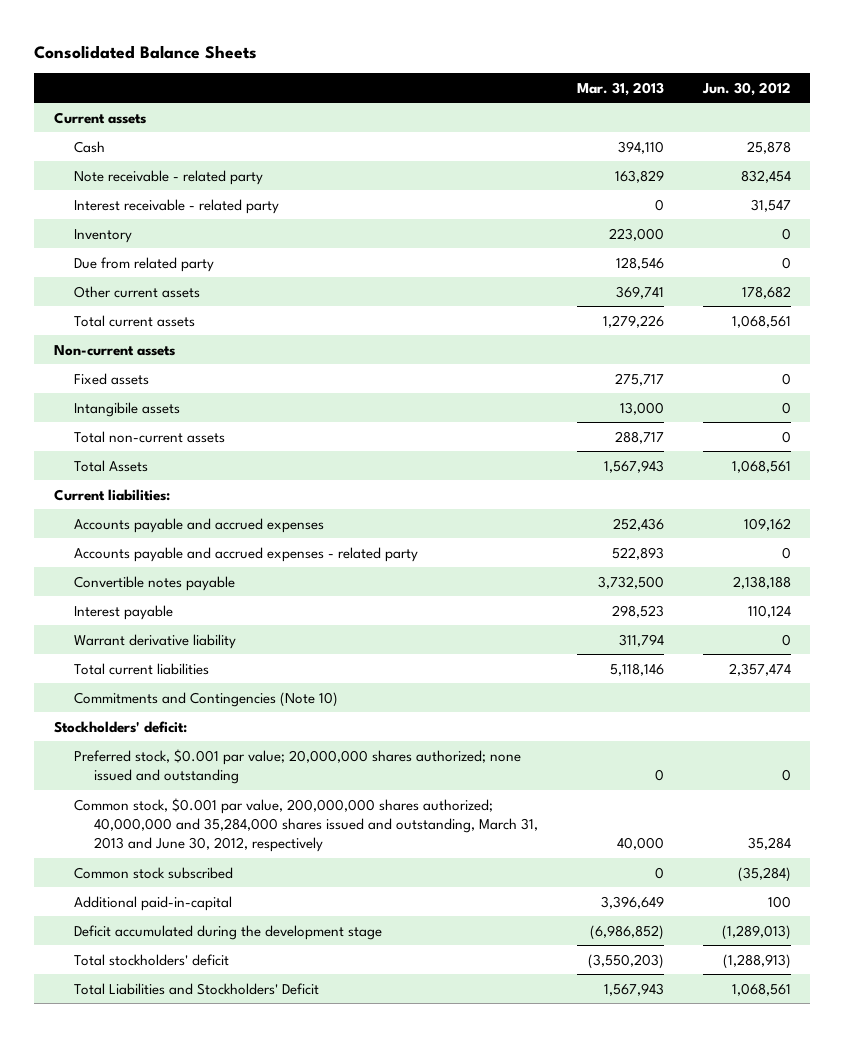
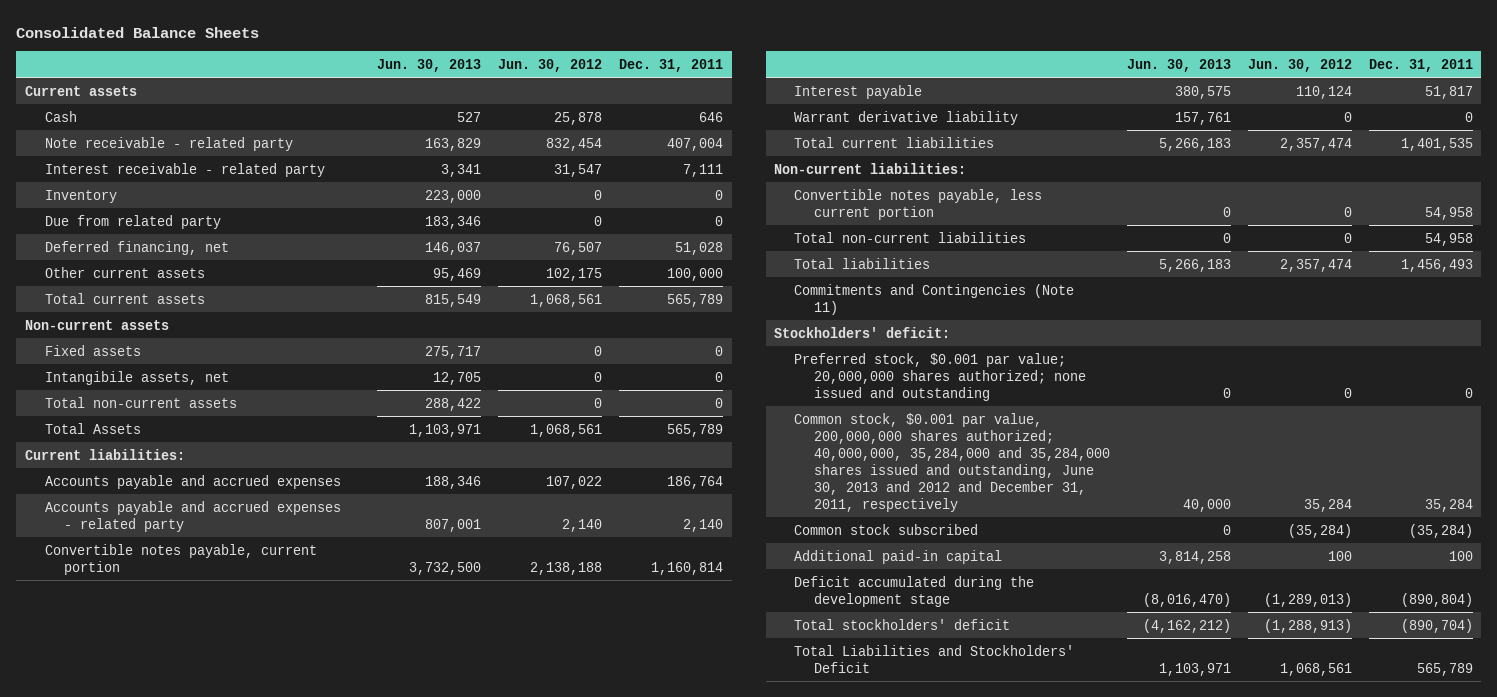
[577,81,665,96] Mar. 31, 2013 -> none
none -> [377,58,482,72] Jun. 30, 2013
none -> [619,58,724,72] Dec. 31, 2011
none -> [44,240,229,255] Deferred financing, net
[742,285,792,299] 178,682 -> [546,267,603,281] 102,175
[73,401,180,417] Intangibile assets -> [44,370,229,385] Intangibile assets, net
[744,517,792,531] 109,162 -> [546,475,603,489] 107,022
[782,546,792,559] 0 -> [562,518,603,532] 2,140
[73,575,235,591] Convertible notes payable -> [44,543,317,575] Convertible notes payable, current portion
none -> [774,162,967,174] Non-current liabilities:
none -> [794,188,1043,220] Convertible notes payable, less current portion
none -> [794,231,1027,243] Total non-current liabilities
none -> [794,257,931,269] Total liabilities
[73,691,338,707] Commitments and Contingencies (Note 10) -> [794,283,1075,315] Commitments and Contingencies (Note 11)
[73,797,539,853] Common stock, $0.001 par value, 200,000,000 shares authorized; 40,000,000 and 35,284,000 shares issued and outstanding, March 31, 2013 and June 30, 2012, respectively -> [794,412,1110,512] Common stock, $0.001 par value, 200,000,000 shares authorized; 40,000,000, 35,284,000 and 35,284,000 shares issued and outstanding, June 30, 2013 and 2012 and December 31, 2011, respectively
[73,895,232,911] Additional paid-in-capital -> [794,549,1003,564] Additional paid-in capital

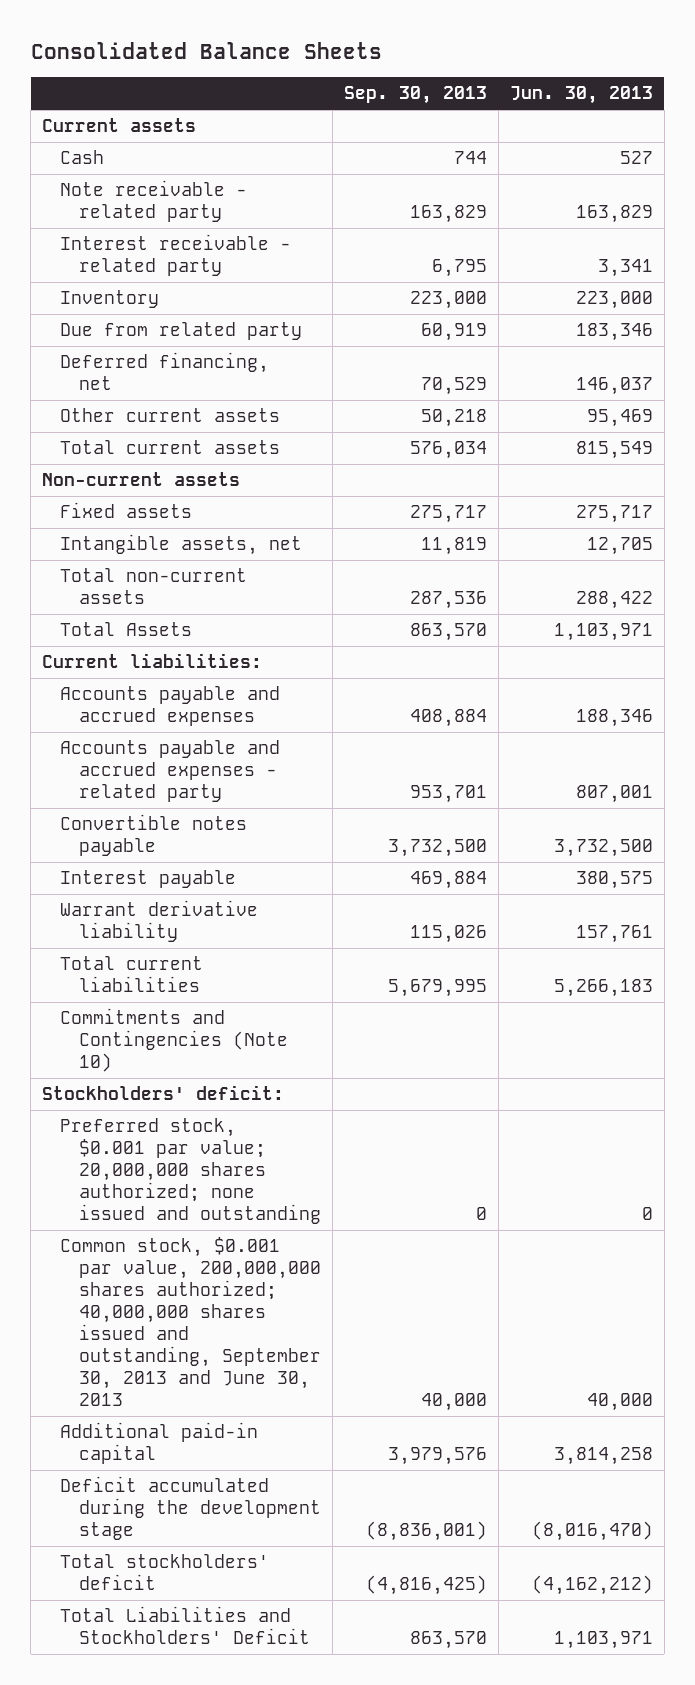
[498,58,603,72] Jun. 30, 2012 -> none
[619,58,724,72] Dec. 31, 2011 -> none
none -> [343,86,487,105] Sep. 30, 2013
[44,370,229,385] Intangibile assets, net -> [60,534,303,556] Intangible assets, net
[44,543,317,575] Convertible notes payable, current portion -> [60,814,248,857] Convertible notes payable
[774,162,967,174] Non-current liabilities: -> none
[794,188,1043,220] Convertible notes payable, less current portion -> none
[794,231,1027,243] Total non-current liabilities -> none
[794,257,931,269] Total liabilities -> none
[794,283,1075,315] Commitments and Contingencies (Note 11) -> [60,1008,288,1073] Commitments and Contingencies (Note 10)
[794,523,979,535] Common stock subscribed -> none
[794,412,1110,512] Common stock, $0.001 par value, 200,000,000 shares authorized; 40,000,000, 35,284,000 and 35,284,000 shares issued and outstanding, June 30, 2013 and 2012 and December 31, 2011, respectively -> [60,1237,321,1407] Common stock, $0.001 par value, 200,000,000 shares authorized; 40,000,000 shares issued and outstanding, September 30, 2013 and June 30, 2013

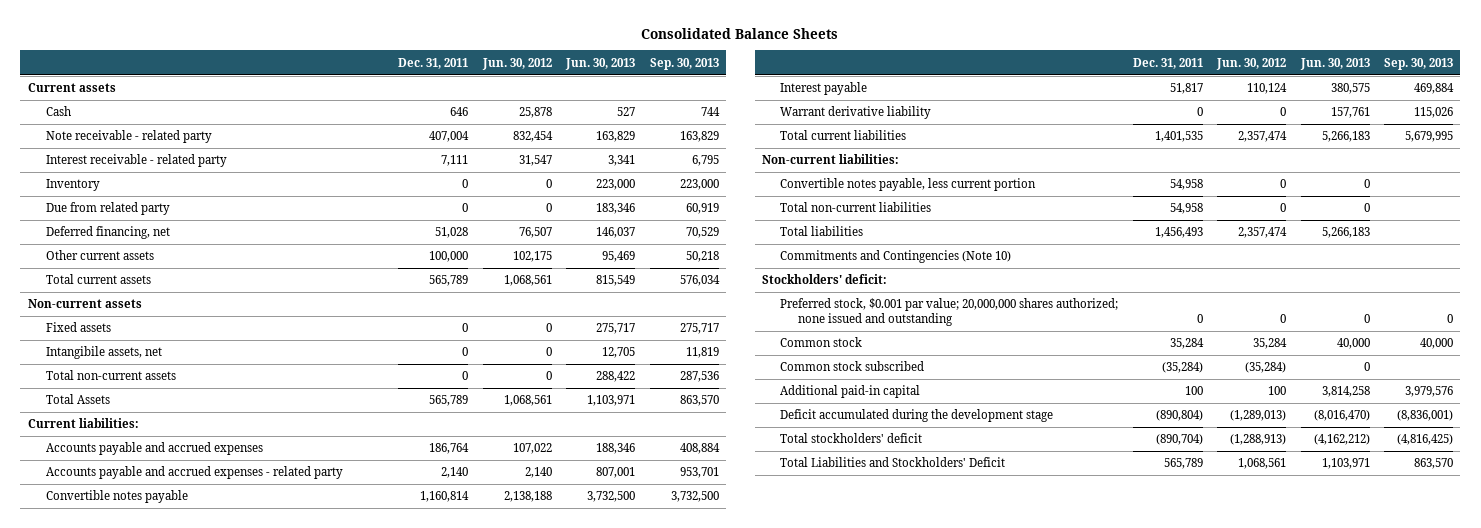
none -> [398,57,469,69] Dec. 31, 2011
none -> [481,57,552,70] Jun. 30, 2012
[60,534,303,556] Intangible assets, net -> [45,346,162,360] Intangibile assets, net
none -> [762,154,900,165] Non-current liabilities:
none -> [780,178,1037,192] Convertible notes payable, less current portion
none -> [780,202,932,213] Total non-current liabilities
none -> [780,226,864,237] Total liabilities
[60,1237,321,1407] Common stock, $0.001 par value, 200,000,000 shares authorized; 40,000,000 shares issued and outstanding, September 30, 2013 and June 30, 2013 -> [780,337,863,348] Common stock
none -> [780,361,925,372] Common stock subscribed

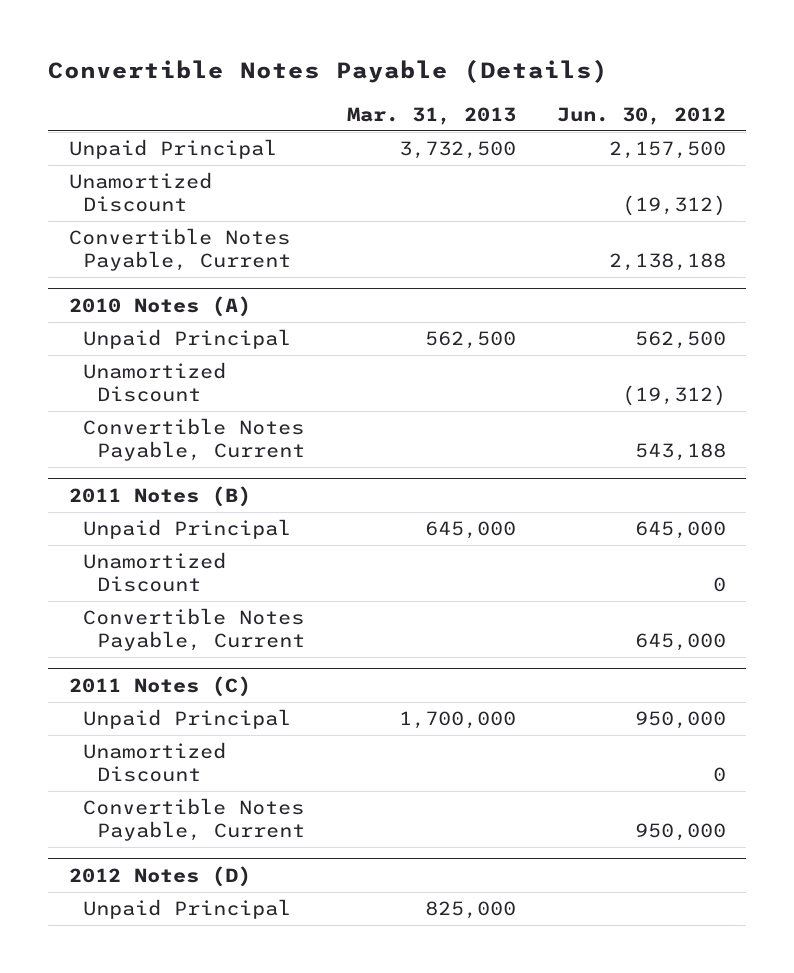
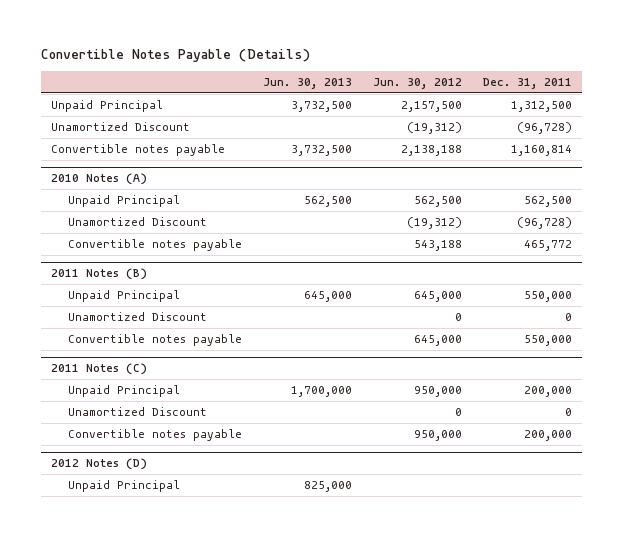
[346,106,516,125] Mar. 31, 2013 -> none
none -> [263,78,353,90] Jun. 30, 2013
none -> [482,78,572,90] Dec. 31, 2011
[68,228,292,272] Convertible Notes Payable, Current -> [51,143,226,156] Convertible notes payable
[83,418,306,462] Convertible Notes Payable, Current -> [68,238,243,251] Convertible notes payable
[83,608,306,652] Convertible Notes Payable, Current -> [68,333,243,346] Convertible notes payable
[83,798,306,842] Convertible Notes Payable, Current -> [68,428,243,441] Convertible notes payable

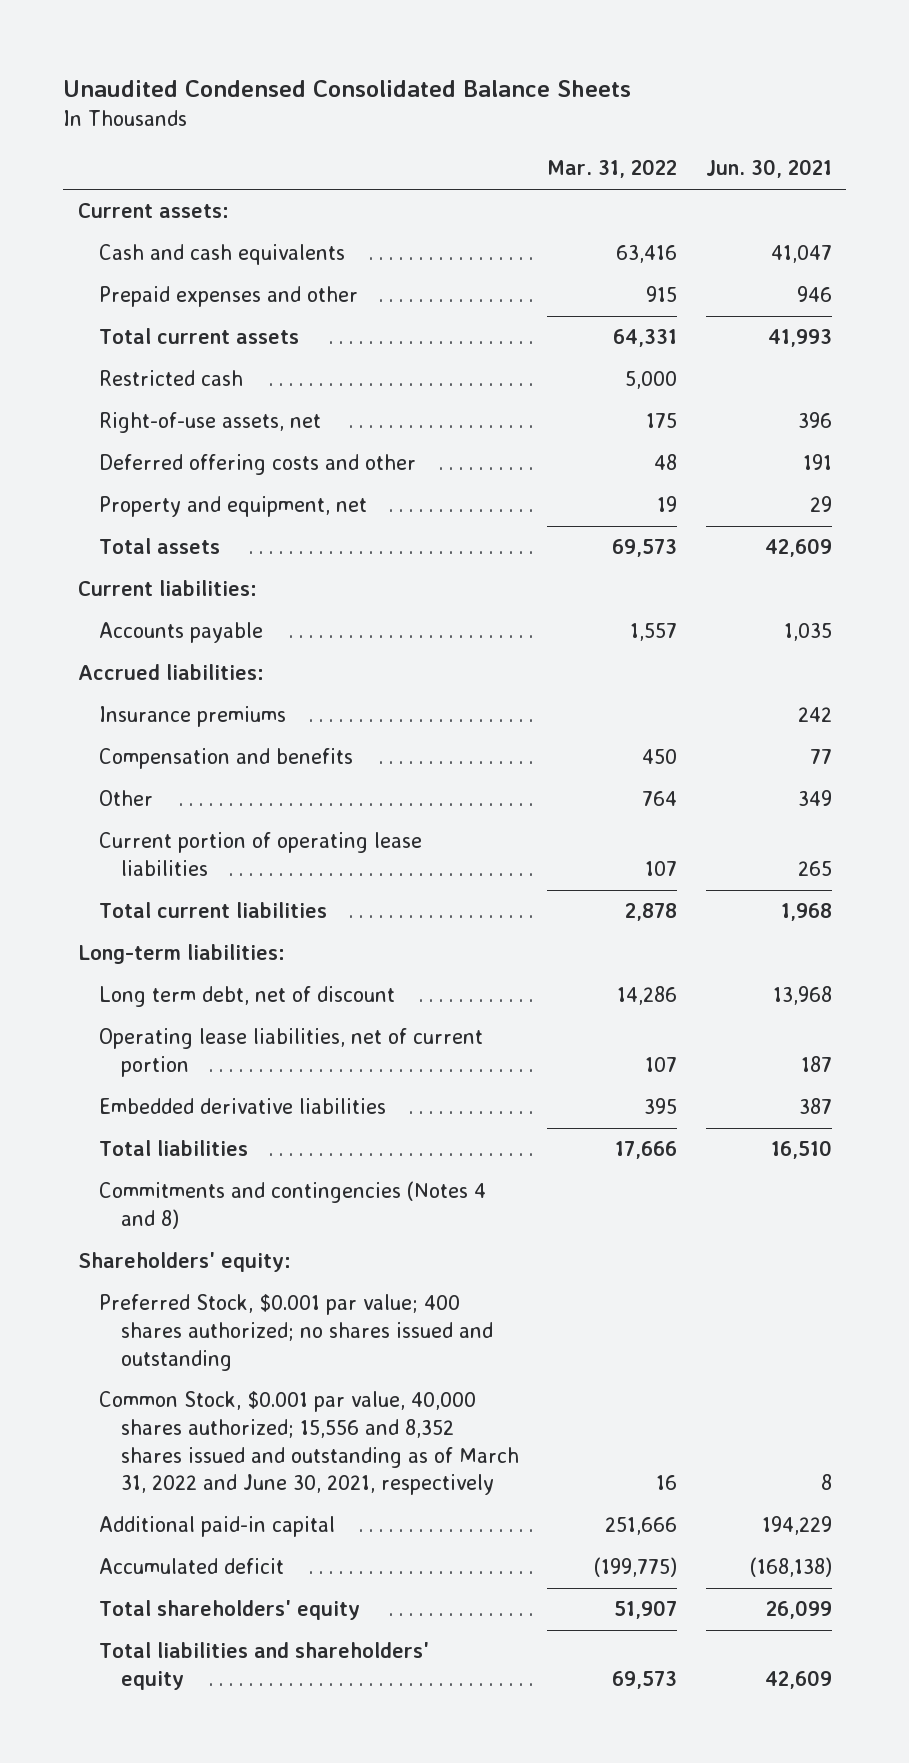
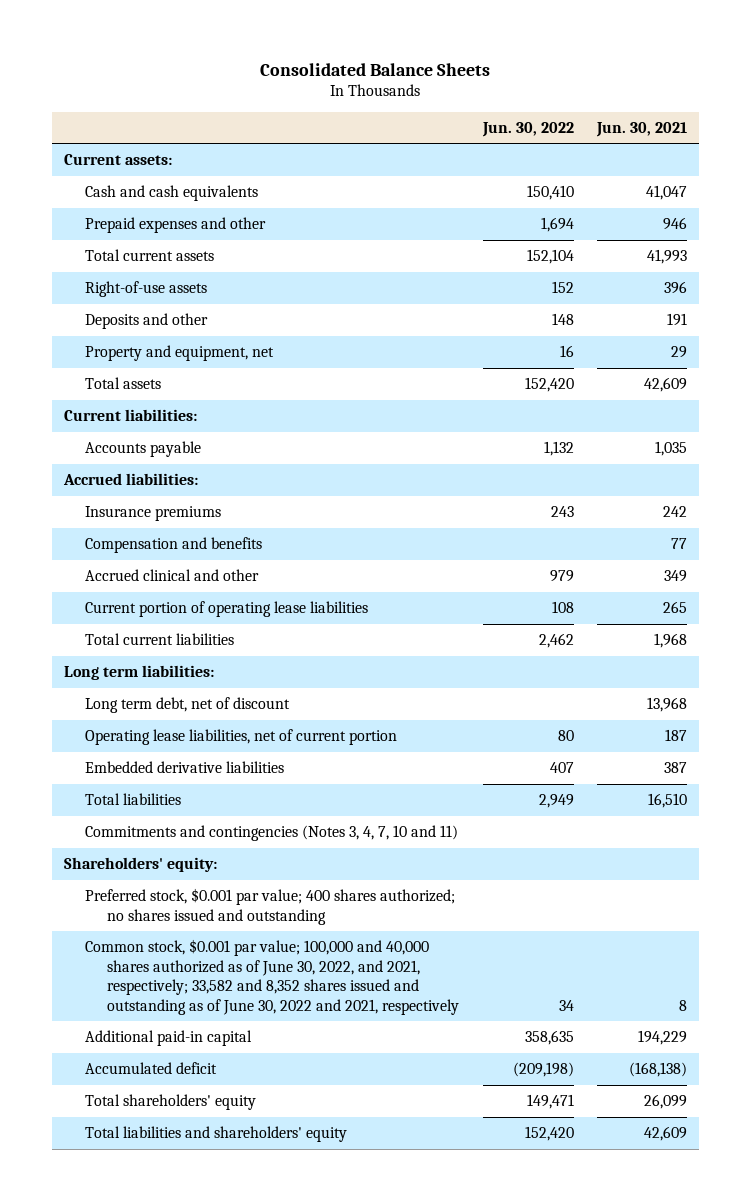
[63,79,632,97] Unaudited Condensed Consolidated Balance Sheets -> [260,62,491,76] Consolidated Balance Sheets
[547,159,678,179] Mar. 31, 2022 -> none
none -> [481,121,574,137] Jun. 30, 2022
[99,370,244,387] Restricted cash -> none
[99,412,322,434] Right-of-use assets, net -> [85,280,208,297] Right-of-use assets
[99,454,417,476] Deferred offering costs and other -> [85,312,209,329] Deposits and other
[99,790,154,807] Other -> [85,568,260,581] Accrued clinical and other
[77,944,285,965] Long-term liabilities: -> [63,664,214,680] Long term liabilities:
[99,1181,487,1229] Commitments and contingencies (Notes 4 and 8) -> [85,824,459,841] Commitments and contingencies (Notes 3, 4, 7, 10 and 11)
[99,1294,493,1371] Preferred Stock, $0.001 par value; 400 shares authorized; no shares issued and outstanding -> [85,887,456,925] Preferred stock, $0.001 par value; 400 shares authorized; no shares issued and outstanding
[99,1391,519,1496] Common Stock, $0.001 par value, 40,000 shares authorized; 15,556 and 8,352 shares issued and outstanding as of March 31, 2022 and June 30, 2021, respectively -> [85,938,460,1015] Common stock, $0.001 par value; 100,000 and 40,000 shares authorized as of June 30, 2022, and 2021, respectively; 33,582 and 8,352 shares issued and outstanding as of June 30, 2022 and 2021, respectively

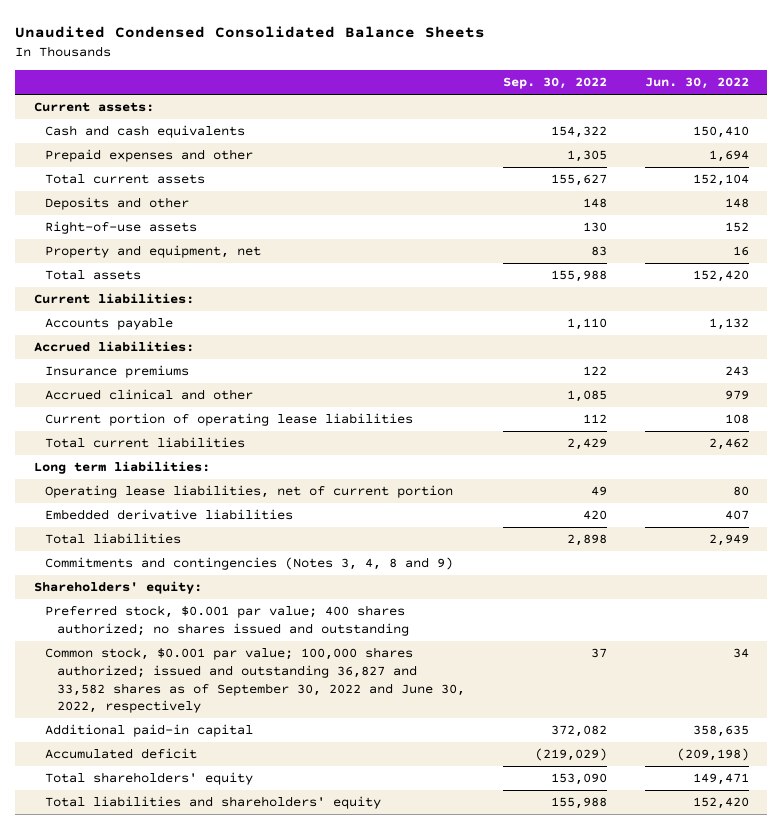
[260,62,491,76] Consolidated Balance Sheets -> [15,25,486,38] Unaudited Condensed Consolidated Balance Sheets
[595,121,687,137] Jun. 30, 2021 -> none
none -> [502,77,607,90] Sep. 30, 2022
[85,280,208,297] Right-of-use assets -> [45,221,198,235] Right-of-use assets
[85,536,263,553] Compensation and benefits -> none
[85,696,291,713] Long term debt, net of discount -> none
[85,824,459,841] Commitments and contingencies (Notes 3, 4, 7, 10 and 11) -> [45,557,454,571] Commitments and contingencies (Notes 3, 4, 8 and 9)
[85,938,460,1015] Common stock, $0.001 par value; 100,000 and 40,000 shares authorized as of June 30, 2022, and 2021, respectively; 33,582 and 8,352 shares issued and outstanding as of June 30, 2022 and 2021, respectively -> [45,647,465,714] Common stock, $0.001 par value; 100,000 shares authorized; issued and outstanding 36,827 and 33,582 shares as of September 30, 2022 and June 30, 2022, respectively

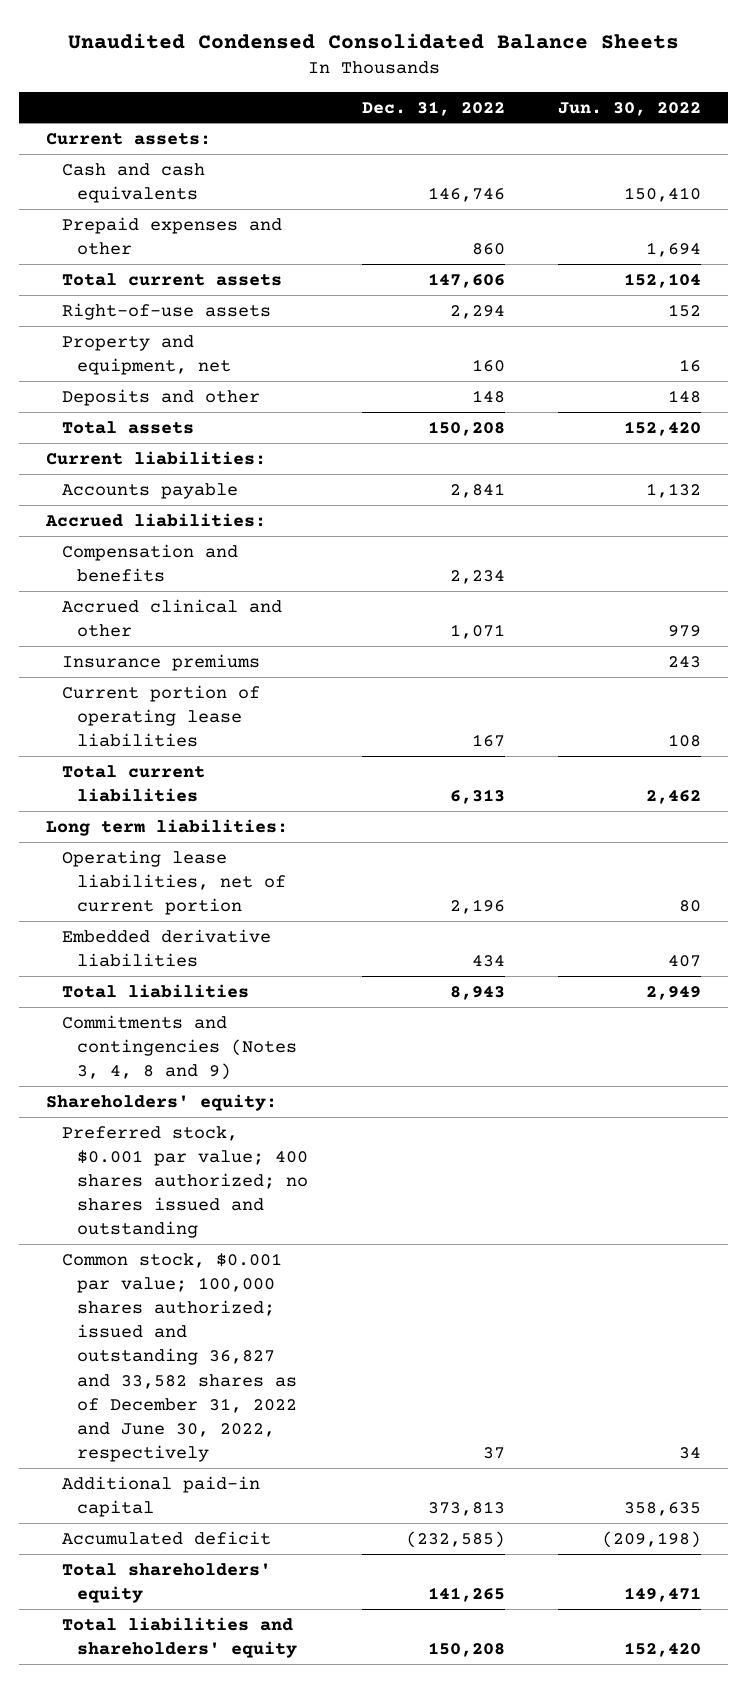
[502,77,607,90] Sep. 30, 2022 -> none
none -> [361,100,505,116] Dec. 31, 2022
[45,197,190,211] Deposits and other -> [61,388,260,406] Deposits and other
none -> [61,543,238,582] Compensation and benefits
[45,365,190,379] Insurance premiums -> [61,653,260,671] Insurance premiums
[45,647,465,714] Common stock, $0.001 par value; 100,000 shares authorized; issued and outstanding 36,827 and 33,582 shares as of September 30, 2022 and June 30, 2022, respectively -> [61,1252,298,1463] Common stock, $0.001 par value; 100,000 shares authorized; issued and outstanding 36,827 and 33,582 shares as of December 31, 2022 and June 30, 2022, respectively

